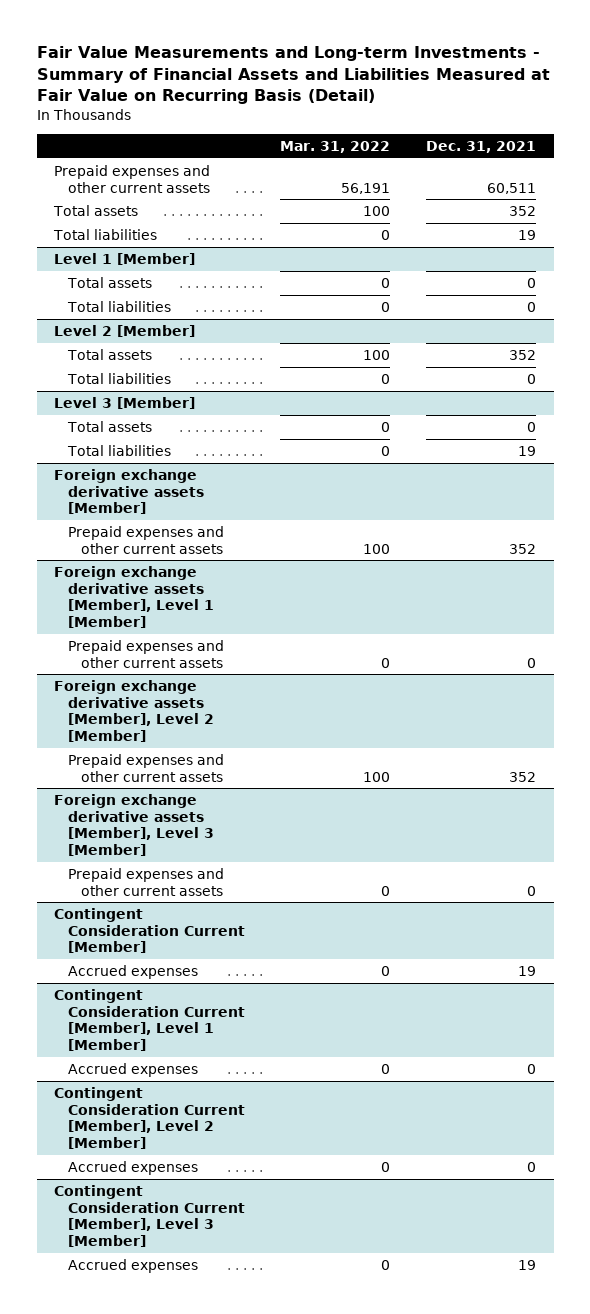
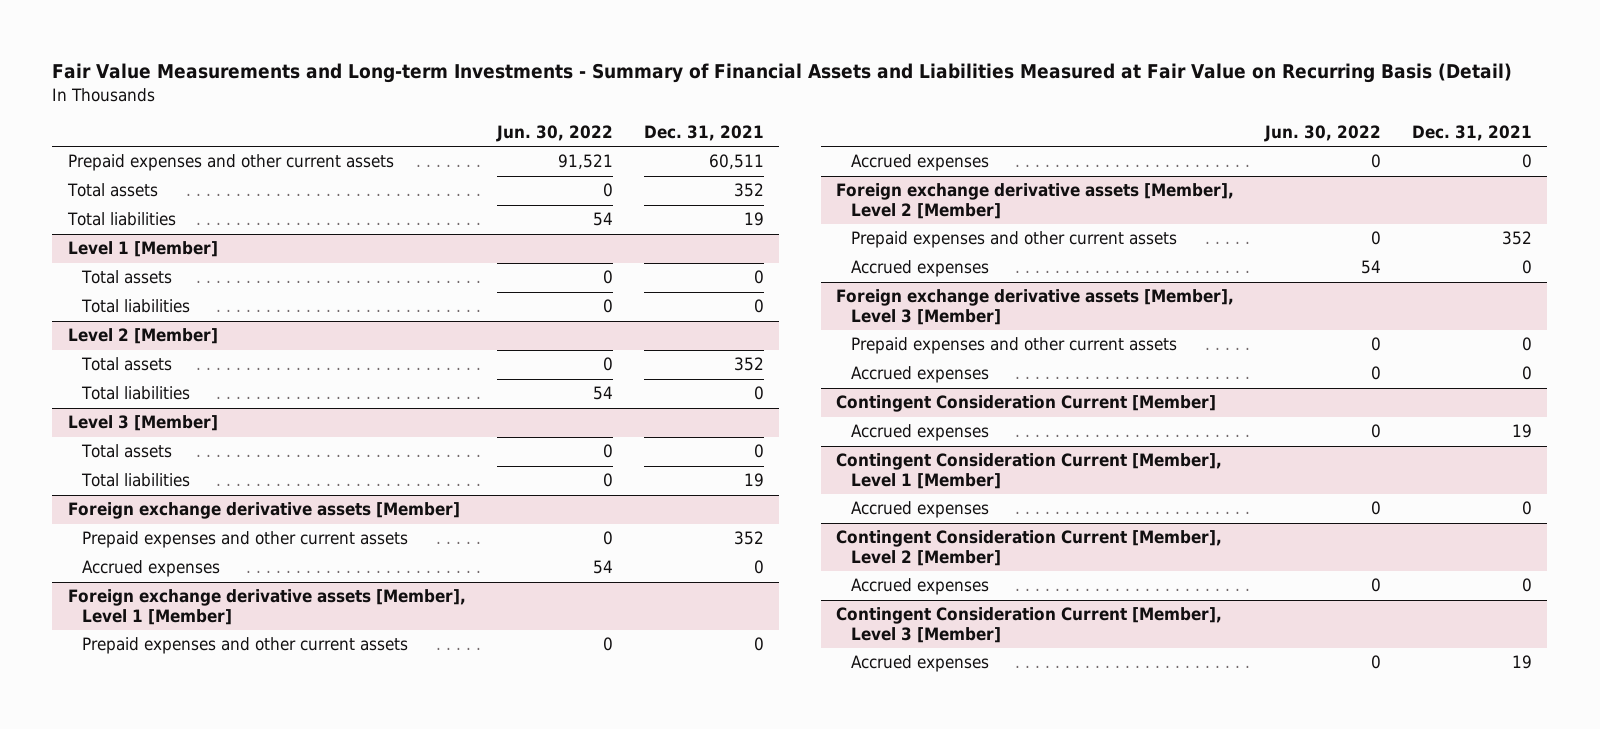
[280,141,391,154] Mar. 31, 2022 -> none
none -> [495,125,613,143] Jun. 30, 2022
none -> [82,560,221,578] Accrued expenses
none -> [850,154,989,172] Accrued expenses
none -> [850,260,989,278] Accrued expenses
none -> [850,366,989,384] Accrued expenses

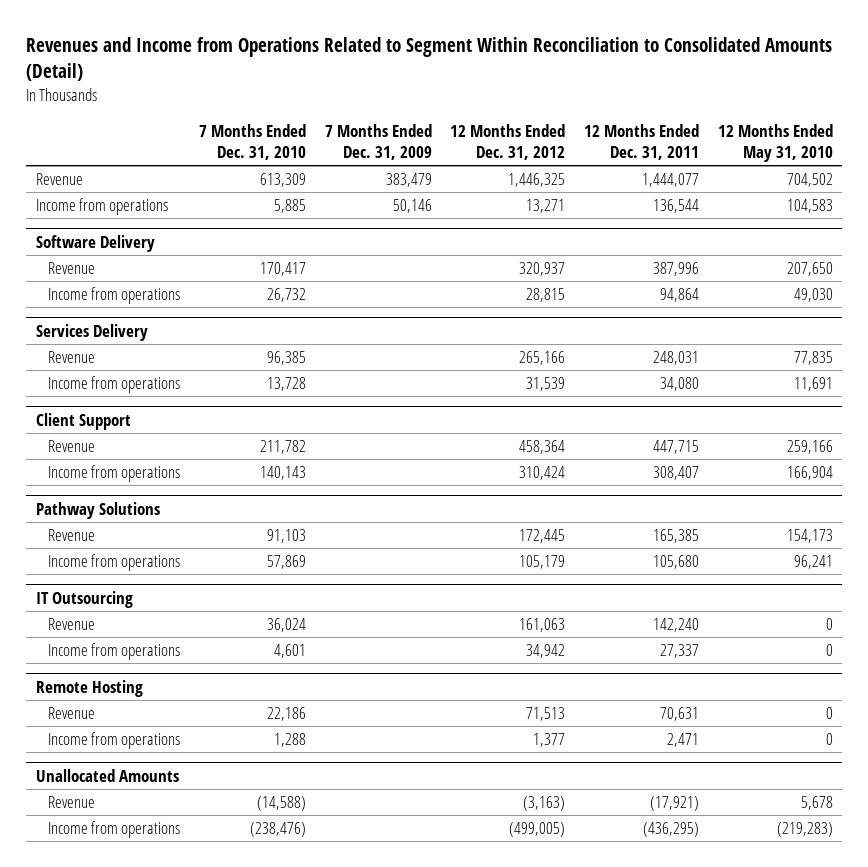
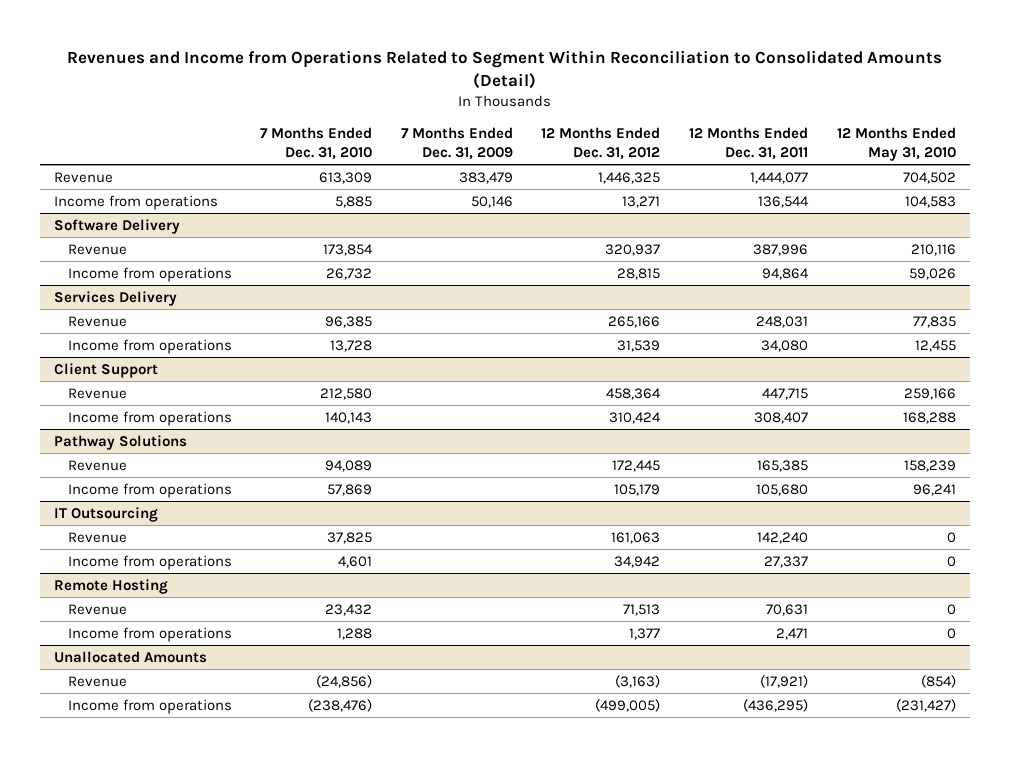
[259,262,306,277] 170,417 -> [323,243,374,256] 173,854
[786,262,833,277] 207,650 -> [910,243,956,256] 210,116
[793,288,833,303] 49,030 -> [908,267,956,280] 59,026
[793,377,833,392] 11,691 -> [914,339,956,352] 12,455
[259,440,306,455] 211,782 -> [320,387,373,400] 212,580
[786,466,833,481] 166,904 -> [902,411,956,424] 168,288
[266,529,306,544] 91,103 -> [325,459,373,472] 94,089
[786,529,833,544] 154,173 -> [903,459,956,472] 158,239
[266,618,306,633] 36,024 -> [327,531,373,544] 37,825
[266,707,306,722] 22,186 -> [325,603,373,616] 23,432
[256,796,306,812] (14,588) -> [316,674,373,688] (24,856)
[800,796,833,811] 5,678 -> [920,674,956,688] (854)
[776,822,833,838] (219,283) -> [895,698,956,712] (231,427)

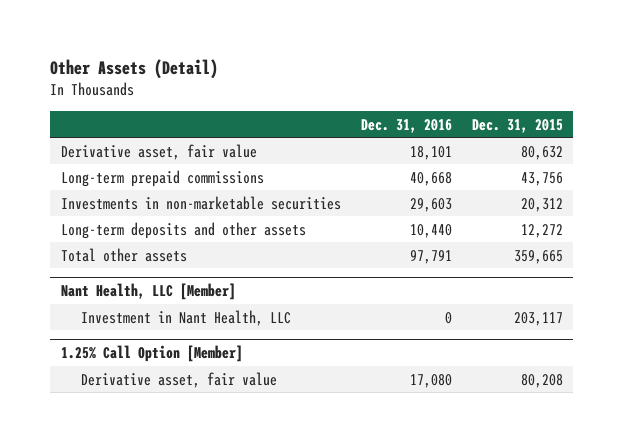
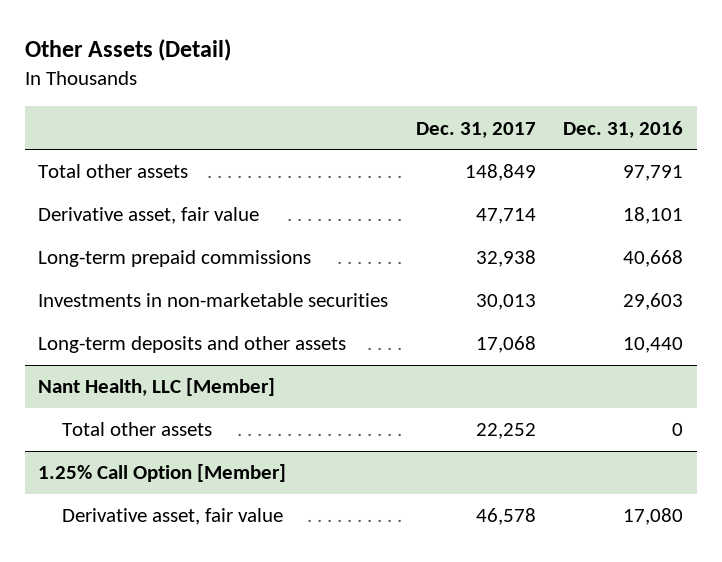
[472,118,564,133] Dec. 31, 2015 -> none
none -> [415,121,536,138] Dec. 31, 2017
[60,247,187,262] Total other assets -> [38,164,189,179] Total other assets
[81,309,292,326] Investment in Nant Health, LLC -> none
none -> [61,422,212,437] Total other assets

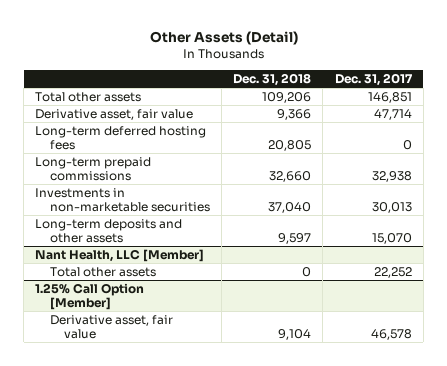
[563,120,684,138] Dec. 31, 2016 -> none
none -> [233,72,312,86] Dec. 31, 2018
[464,164,536,182] 148,849 -> [367,91,412,103] 146,851
none -> [35,125,207,150] Long-term deferred hosting fees
[475,336,536,354] 17,068 -> [371,232,412,244] 15,070

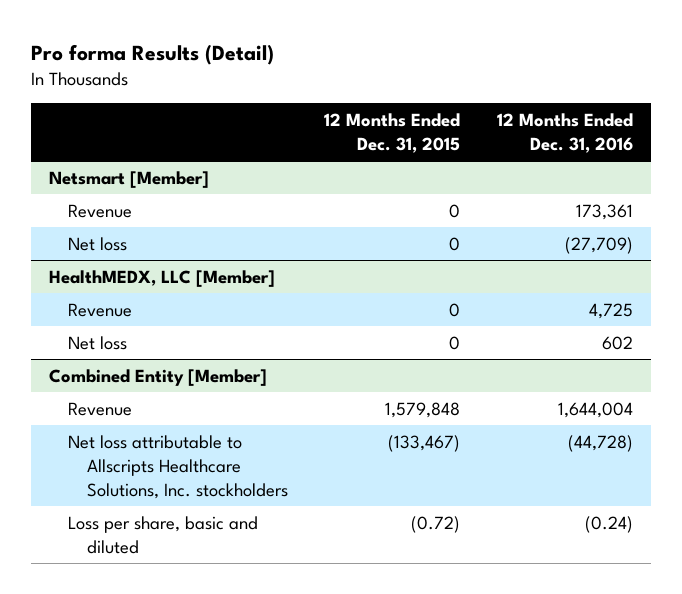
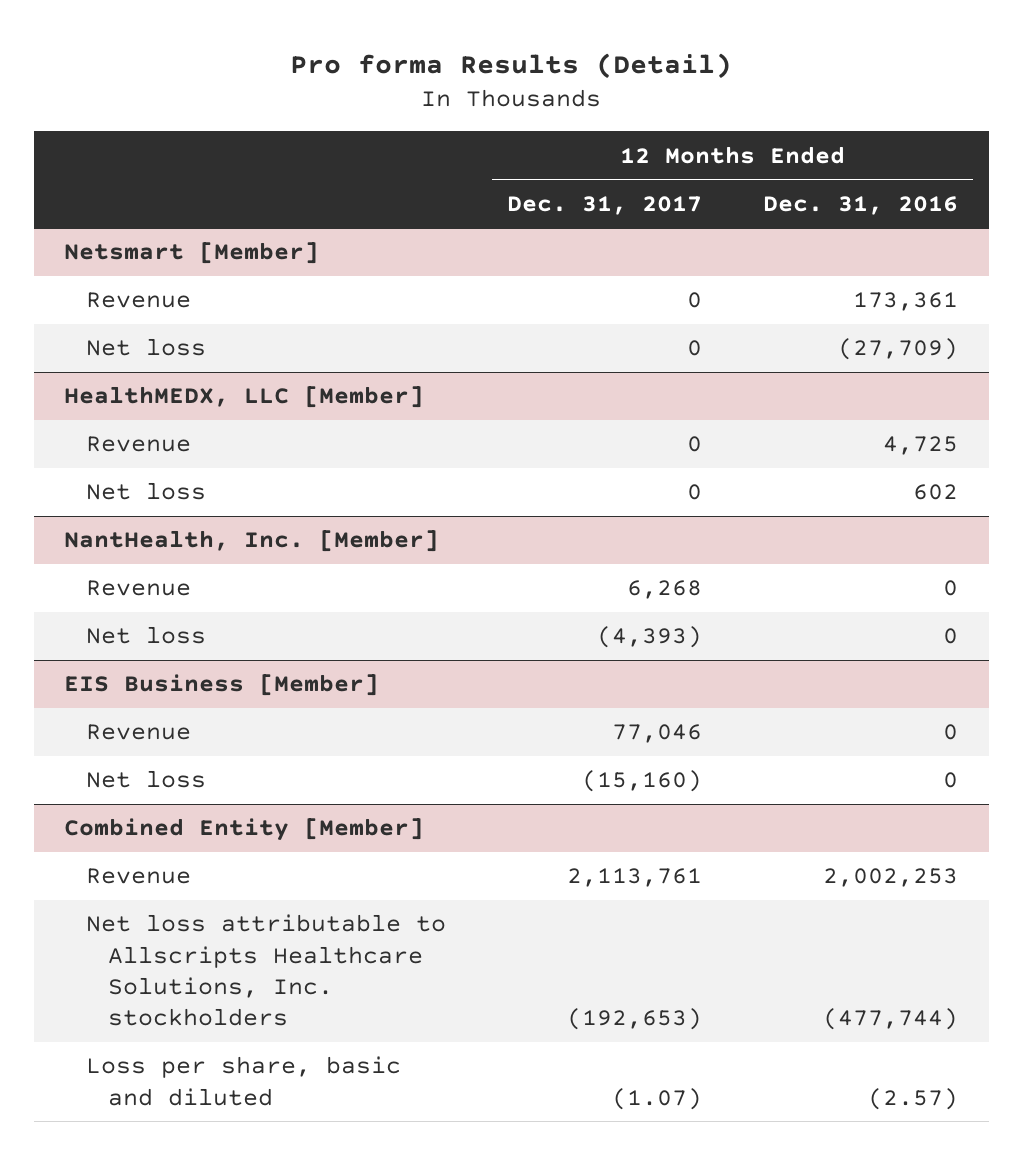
[324,113,461,154] 12 Months Ended Dec. 31, 2015 -> none
none -> [507,195,703,215] Dec. 31, 2017
none -> [64,530,440,553] NantHealth, Inc. [Member]
none -> [86,580,192,597] Revenue
none -> [86,626,207,645] Net loss
none -> [64,674,380,697] EIS Business [Member]
none -> [86,724,192,741] Revenue
none -> [86,770,207,789] Net loss
[557,401,633,418] 1,644,004 -> [823,868,959,888] 2,002,253
[567,434,633,452] (44,728) -> [823,1007,959,1030] (477,744)
[584,515,633,533] (0.24) -> [868,1087,959,1110] (2.57)

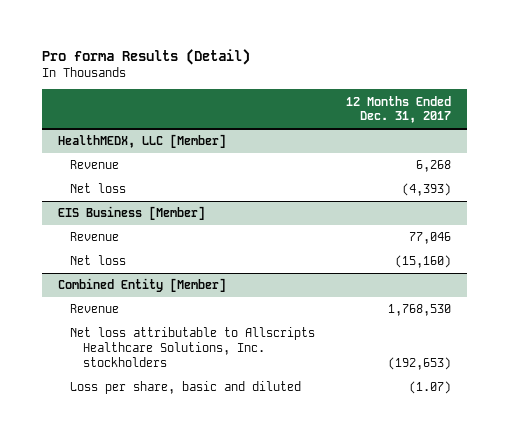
[763,195,959,215] Dec. 31, 2016 -> none
[64,242,320,265] Netsmart [Member] -> none
[86,292,192,309] Revenue -> none
[86,338,207,357] Net loss -> none
[86,436,192,453] Revenue -> none
[86,482,207,501] Net loss -> none
[64,530,440,553] NantHealth, Inc. [Member] -> none
[567,868,703,888] 2,113,761 -> [388,304,452,317] 1,768,530

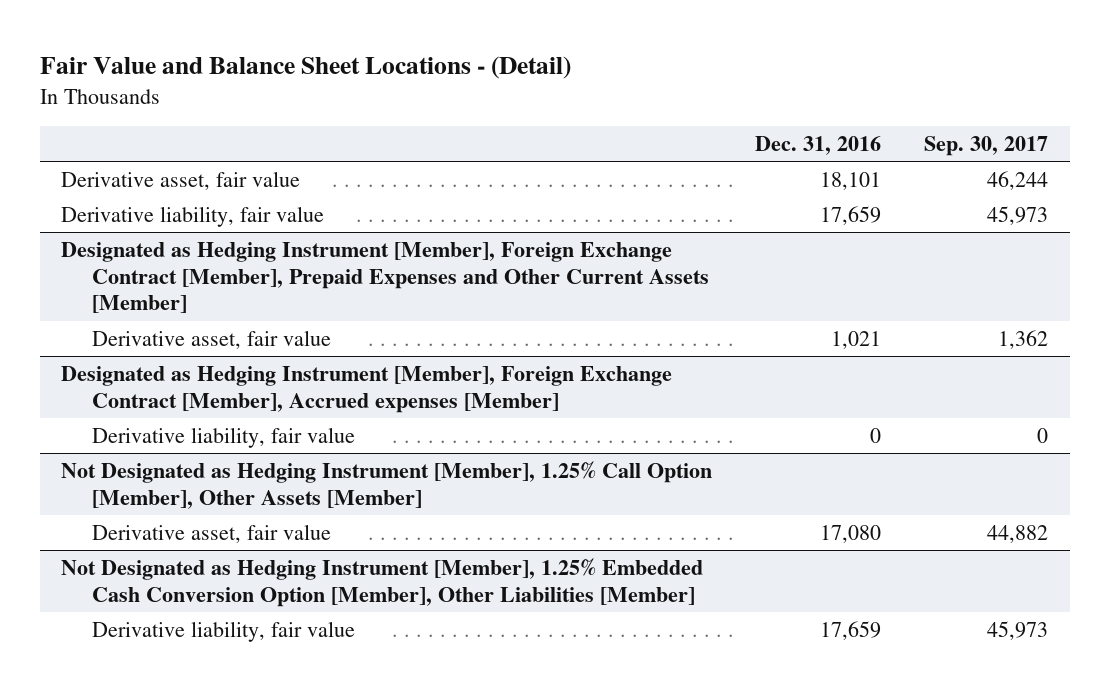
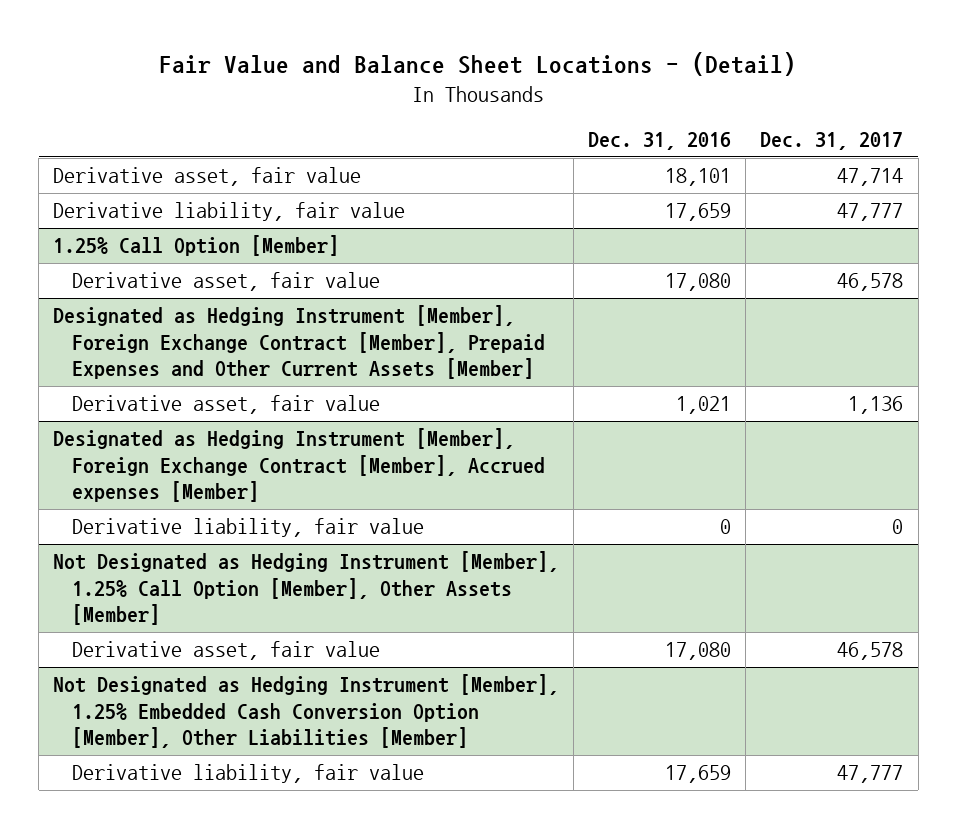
[924,135,1049,156] Sep. 30, 2017 -> none
none -> [760,132,904,151] Dec. 31, 2017
none -> [53,235,340,257] 1.25% Call Option [Member]
none -> [72,272,381,292] Derivative asset, fair value

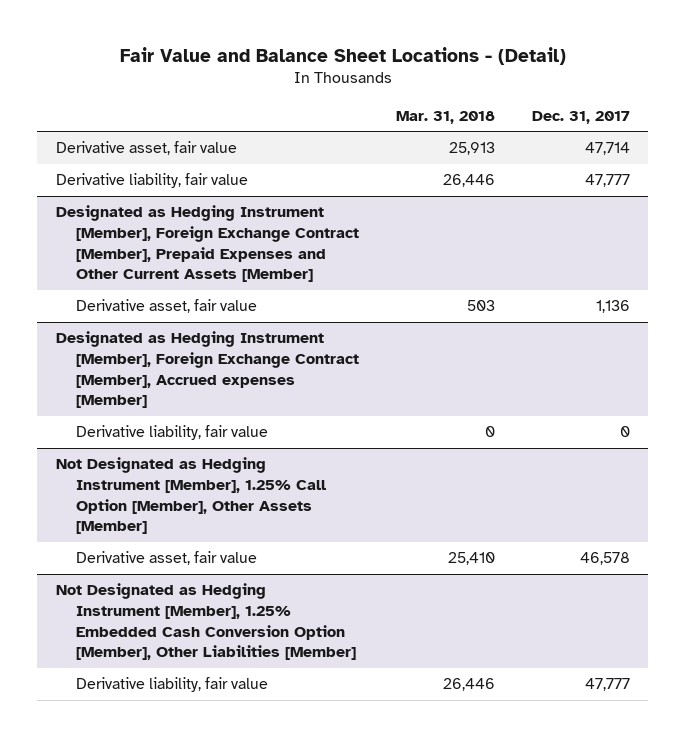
[588,132,732,151] Dec. 31, 2016 -> none
none -> [395,110,495,124] Mar. 31, 2018
[53,235,340,257] 1.25% Call Option [Member] -> none
[72,272,381,292] Derivative asset, fair value -> none

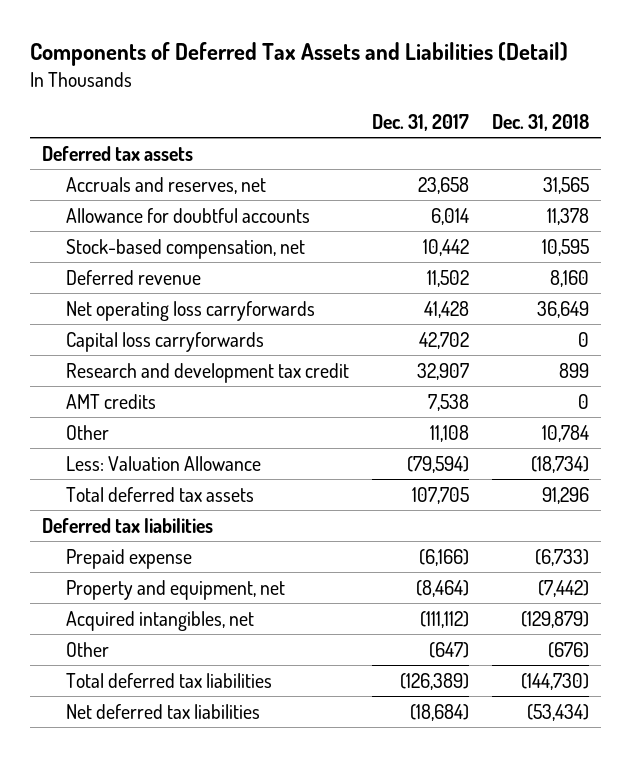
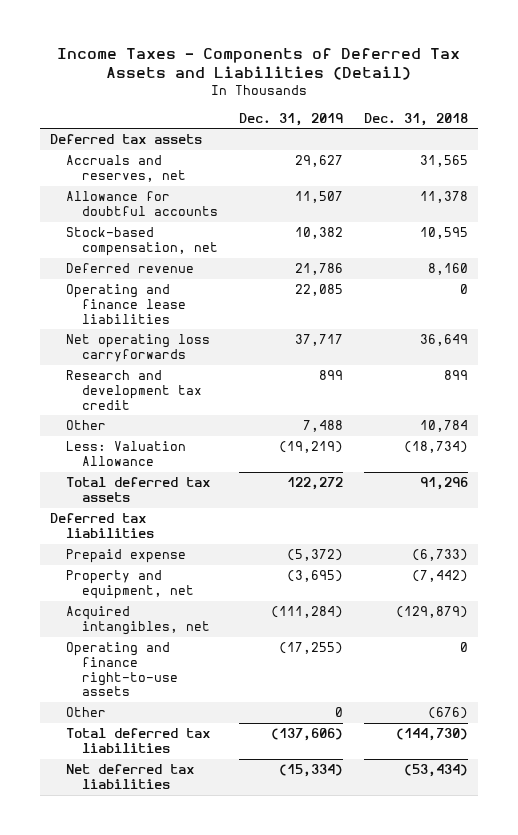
[30,42,569,67] Components of Deferred Tax Assets and Liabilities (Detail) -> [56,47,460,81] Income Taxes - Components of Deferred Tax Assets and Liabilities (Detail)
[372,113,470,131] Dec. 31, 2017 -> none
none -> [239,112,344,126] Dec. 31, 2019
none -> [66,284,187,324] Operating and finance lease liabilities
[66,331,265,352] Capital loss carryforwards -> none
[66,393,157,409] AMT credits -> none
none -> [66,642,179,697] Operating and finance right-to-use assets

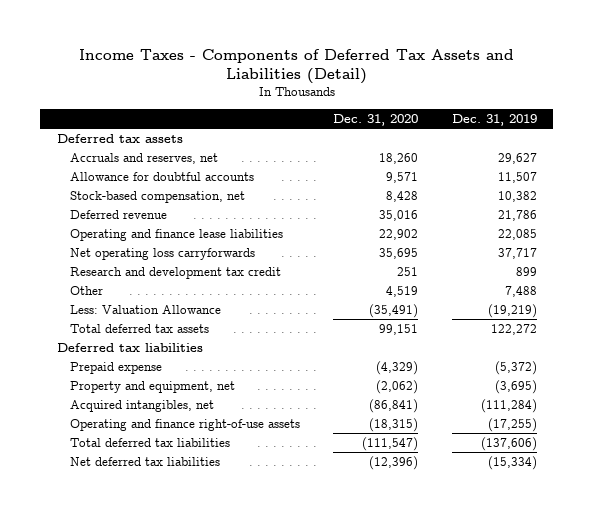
[363,112,468,126] Dec. 31, 2018 -> none
none -> [333,113,419,126] Dec. 31, 2020
[66,707,107,718] Other -> none
[66,642,179,697] Operating and finance right-to-use assets -> [70,419,301,432] Operating and finance right-of-use assets

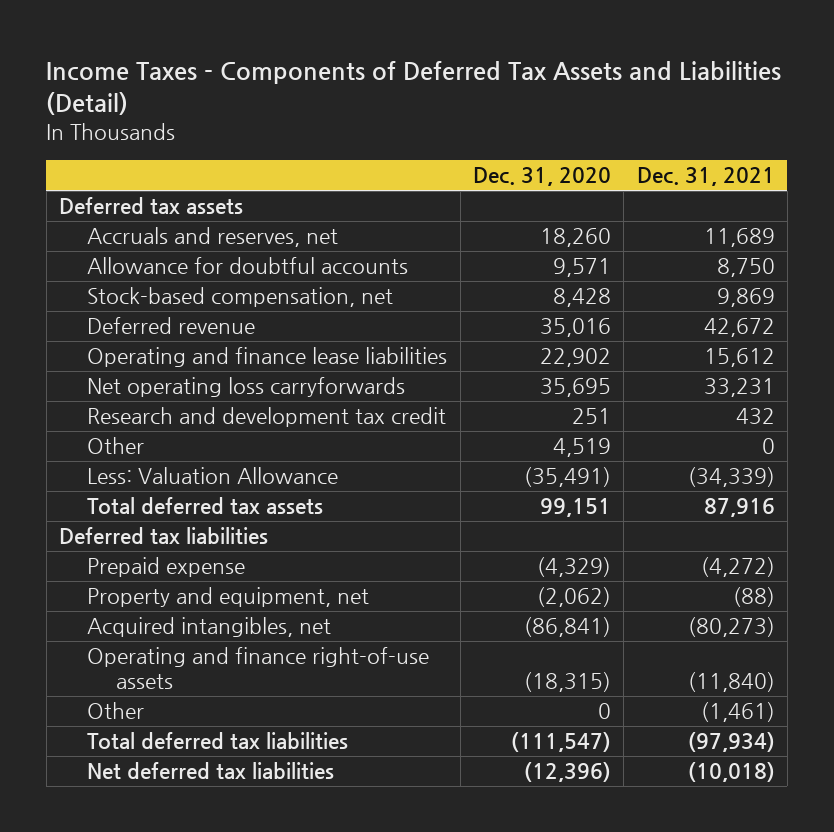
[451,113,537,126] Dec. 31, 2019 -> none
none -> [636,167,775,187] Dec. 31, 2021
none -> [87,702,145,720] Other

